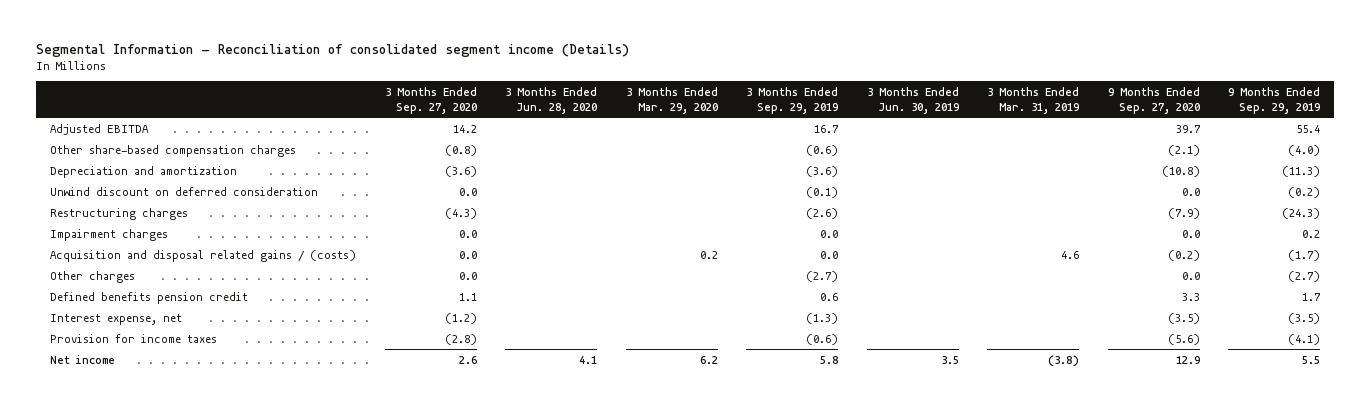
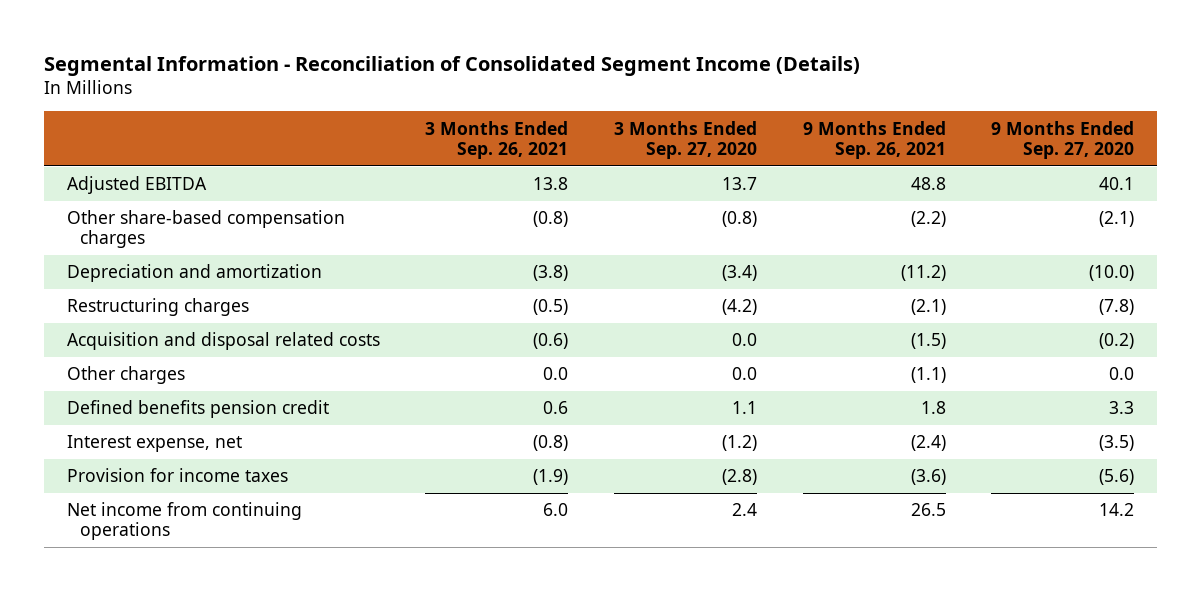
[35,43,629,57] Segmental Information - Reconciliation of consolidated segment income (Details) -> [43,55,860,76] Segmental Information - Reconciliation of Consolidated Segment Income (Details)
[505,86,598,114] 3 Months Ended Jun. 28, 2020 -> none
[625,86,718,114] 3 Months Ended Mar. 29, 2020 -> none
[746,86,839,114] 3 Months Ended Sep. 29, 2019 -> none
[866,86,959,114] 3 Months Ended Jun. 30, 2019 -> none
[987,86,1080,114] 3 Months Ended Mar. 31, 2019 -> none
[1228,86,1321,114] 9 Months Ended Sep. 29, 2019 -> none
none -> [425,120,569,159] 3 Months Ended Sep. 26, 2021
none -> [802,120,946,159] 9 Months Ended Sep. 26, 2021
[452,124,477,133] 14.2 -> [721,177,757,191] 13.7
[1175,124,1201,133] 39.7 -> [1099,177,1135,191] 40.1
[50,186,319,196] Unwind discount on deferred consideration -> none
[50,228,169,241] Impairment charges -> none
[444,165,477,177] (3.6) -> [721,265,757,282] (3.4)
[1161,165,1200,177] (10.8) -> [1089,265,1135,282] (10.0)
[444,207,477,219] (4.3) -> [721,299,757,316] (4.2)
[1167,207,1200,219] (7.9) -> [1099,299,1135,316] (7.8)
[50,249,357,262] Acquisition and disposal related gains / (costs) -> [66,332,380,351] Acquisition and disposal related costs
[50,354,116,364] Net income -> none
none -> [66,502,302,541] Net income from continuing operations

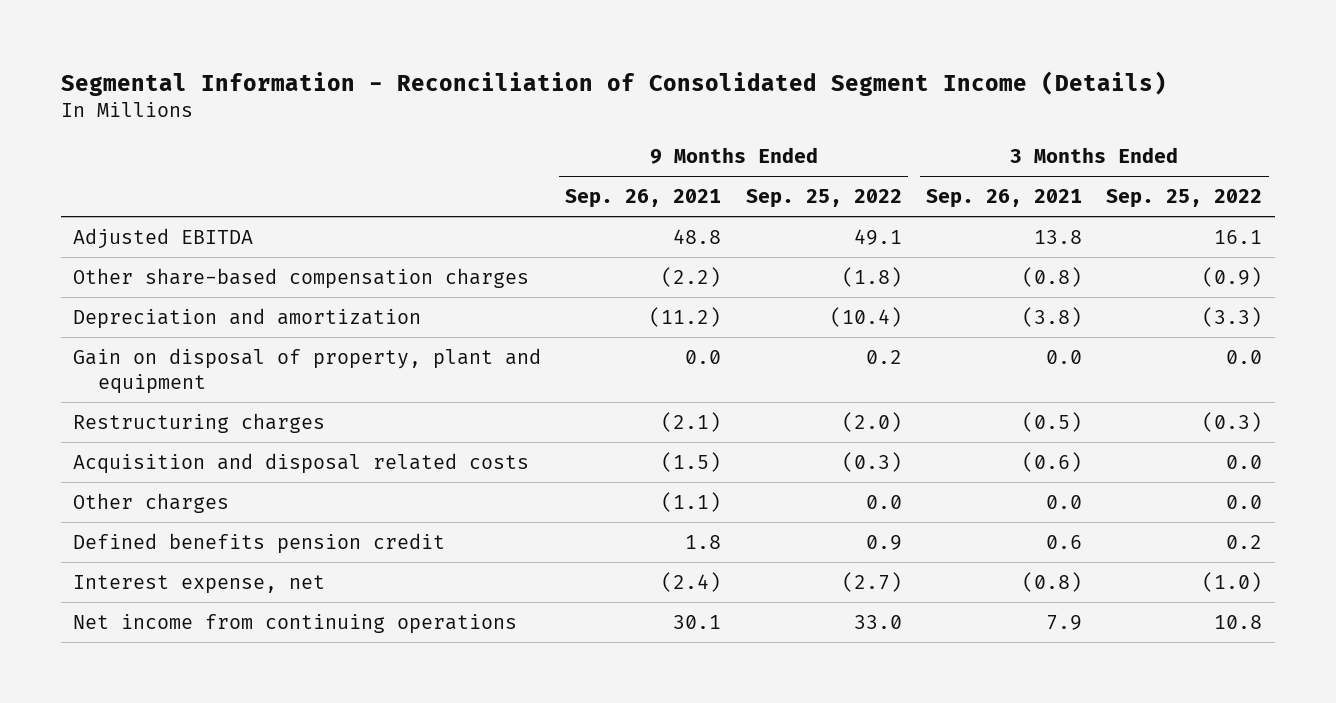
[613,120,757,159] 3 Months Ended Sep. 27, 2020 -> none
[991,120,1135,159] 9 Months Ended Sep. 27, 2020 -> none
none -> [745,188,902,208] Sep. 25, 2022
none -> [1106,188,1263,208] Sep. 25, 2022
none -> [73,347,542,394] Gain on disposal of property, plant and equipment
[66,468,288,483] Provision for income taxes -> none
[543,503,569,517] 6.0 -> [1046,614,1083,630] 7.9
[910,503,946,517] 26.5 -> [673,614,722,629] 30.1

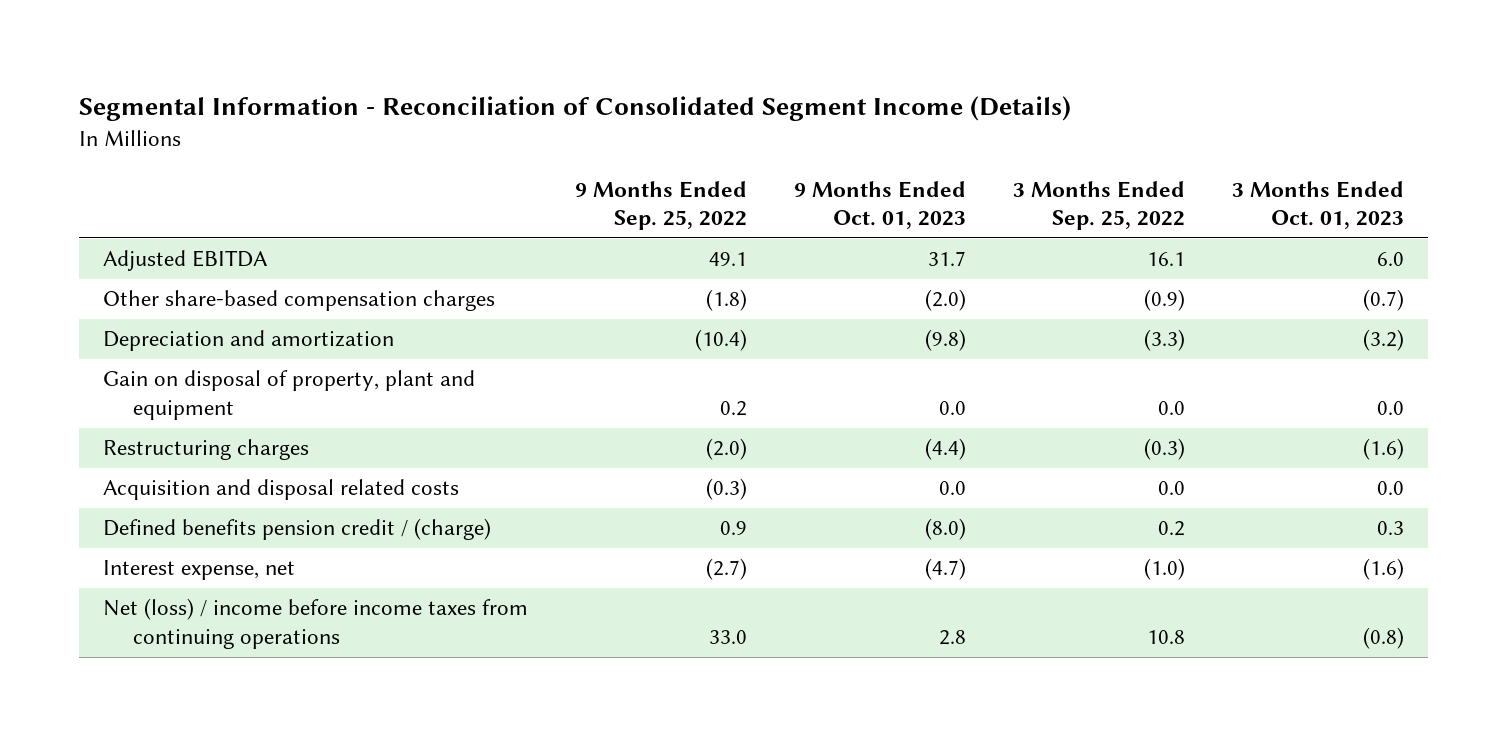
[565,188,722,208] Sep. 26, 2021 -> none
[926,188,1083,208] Sep. 26, 2021 -> none
none -> [793,180,966,230] 9 Months Ended Oct. 01, 2023
none -> [1232,180,1405,230] 3 Months Ended Oct. 01, 2023
[73,492,230,513] Other charges -> none
[73,532,446,554] Defined benefits pension credit -> [102,518,491,541] Defined benefits pension credit / (charge)
[73,613,518,634] Net income from continuing operations -> [102,598,528,650] Net (loss) / income before income taxes from continuing operations

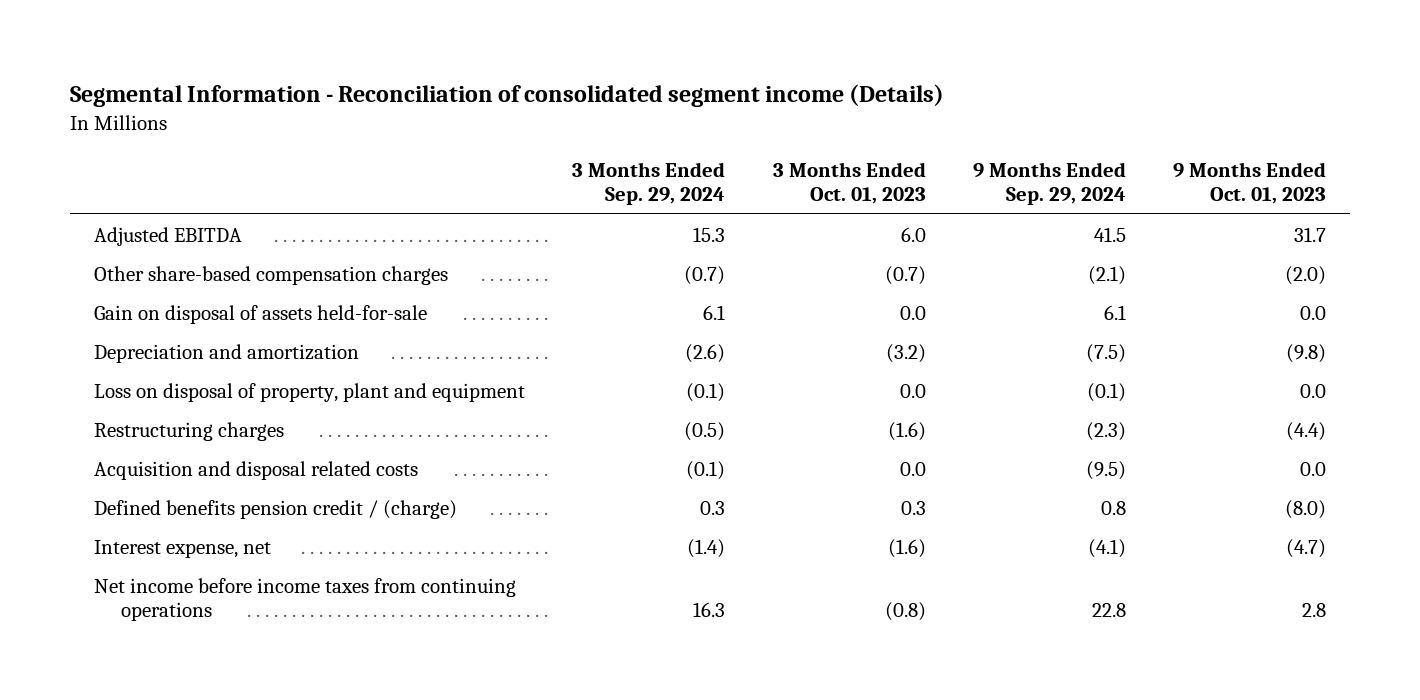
[79,95,1072,121] Segmental Information - Reconciliation of Consolidated Segment Income (Details) -> [69,83,944,107] Segmental Information - Reconciliation of consolidated segment income (Details)
[574,180,747,231] 9 Months Ended Sep. 25, 2022 -> none
[1012,180,1185,231] 3 Months Ended Sep. 25, 2022 -> none
none -> [572,161,726,206] 3 Months Ended Sep. 29, 2024
none -> [972,161,1126,206] 9 Months Ended Sep. 29, 2024
none -> [93,304,427,324] Gain on disposal of assets held-for-sale
[102,370,475,421] Gain on disposal of property, plant and equipment -> [93,382,525,402] Loss on disposal of property, plant and equipment
[102,598,528,650] Net (loss) / income before income taxes from continuing operations -> [93,577,516,622] Net income before income taxes from continuing operations

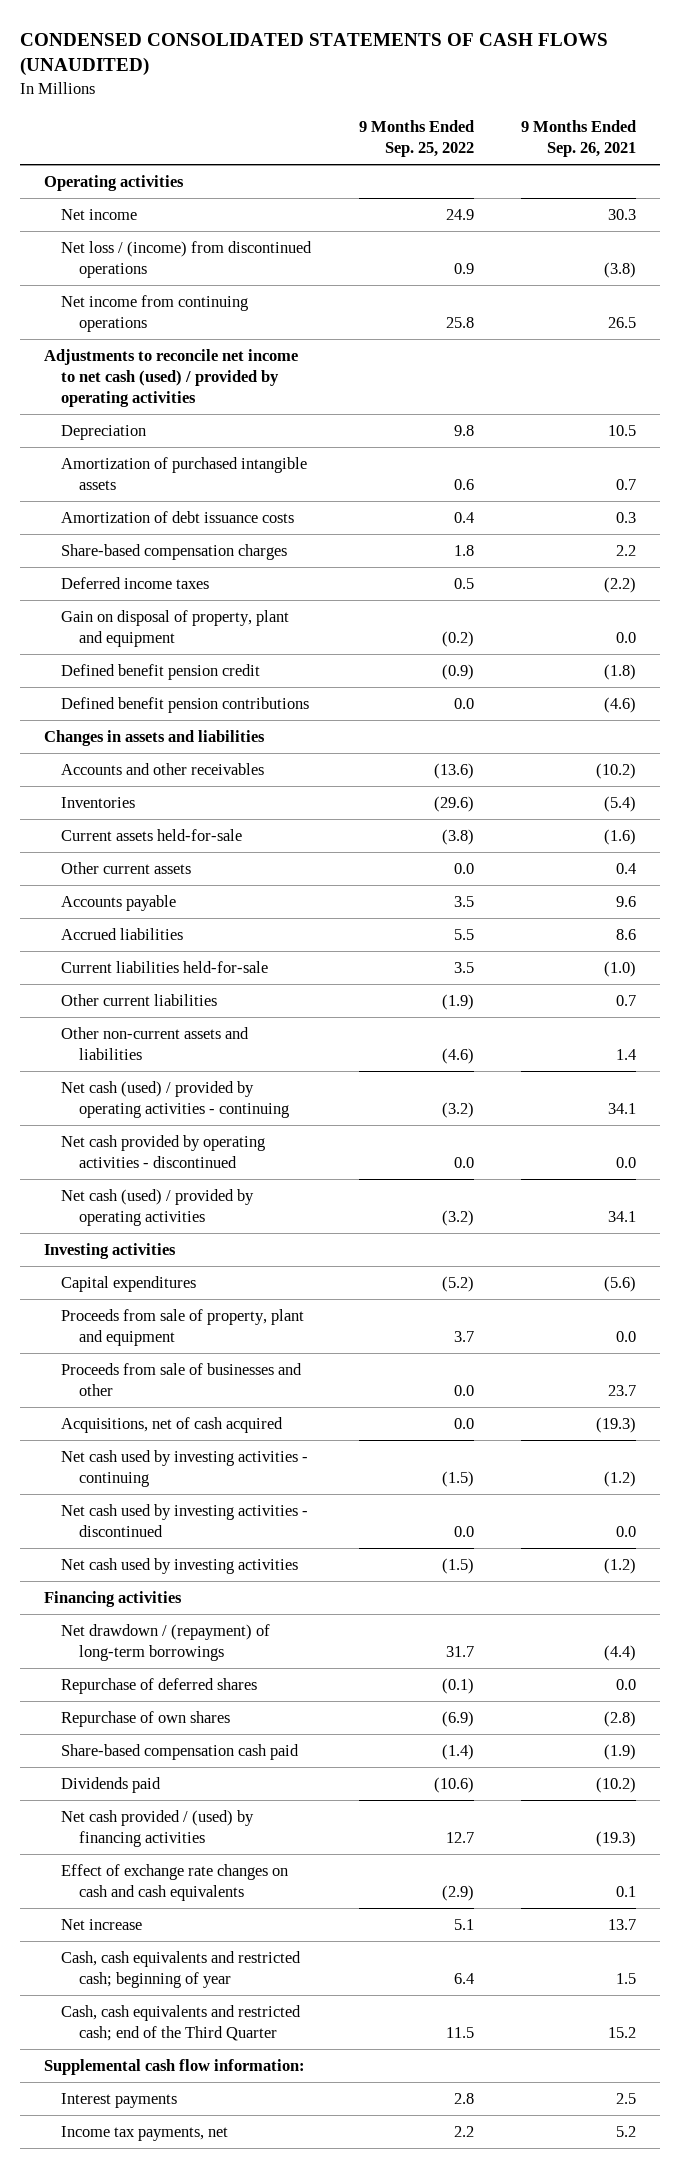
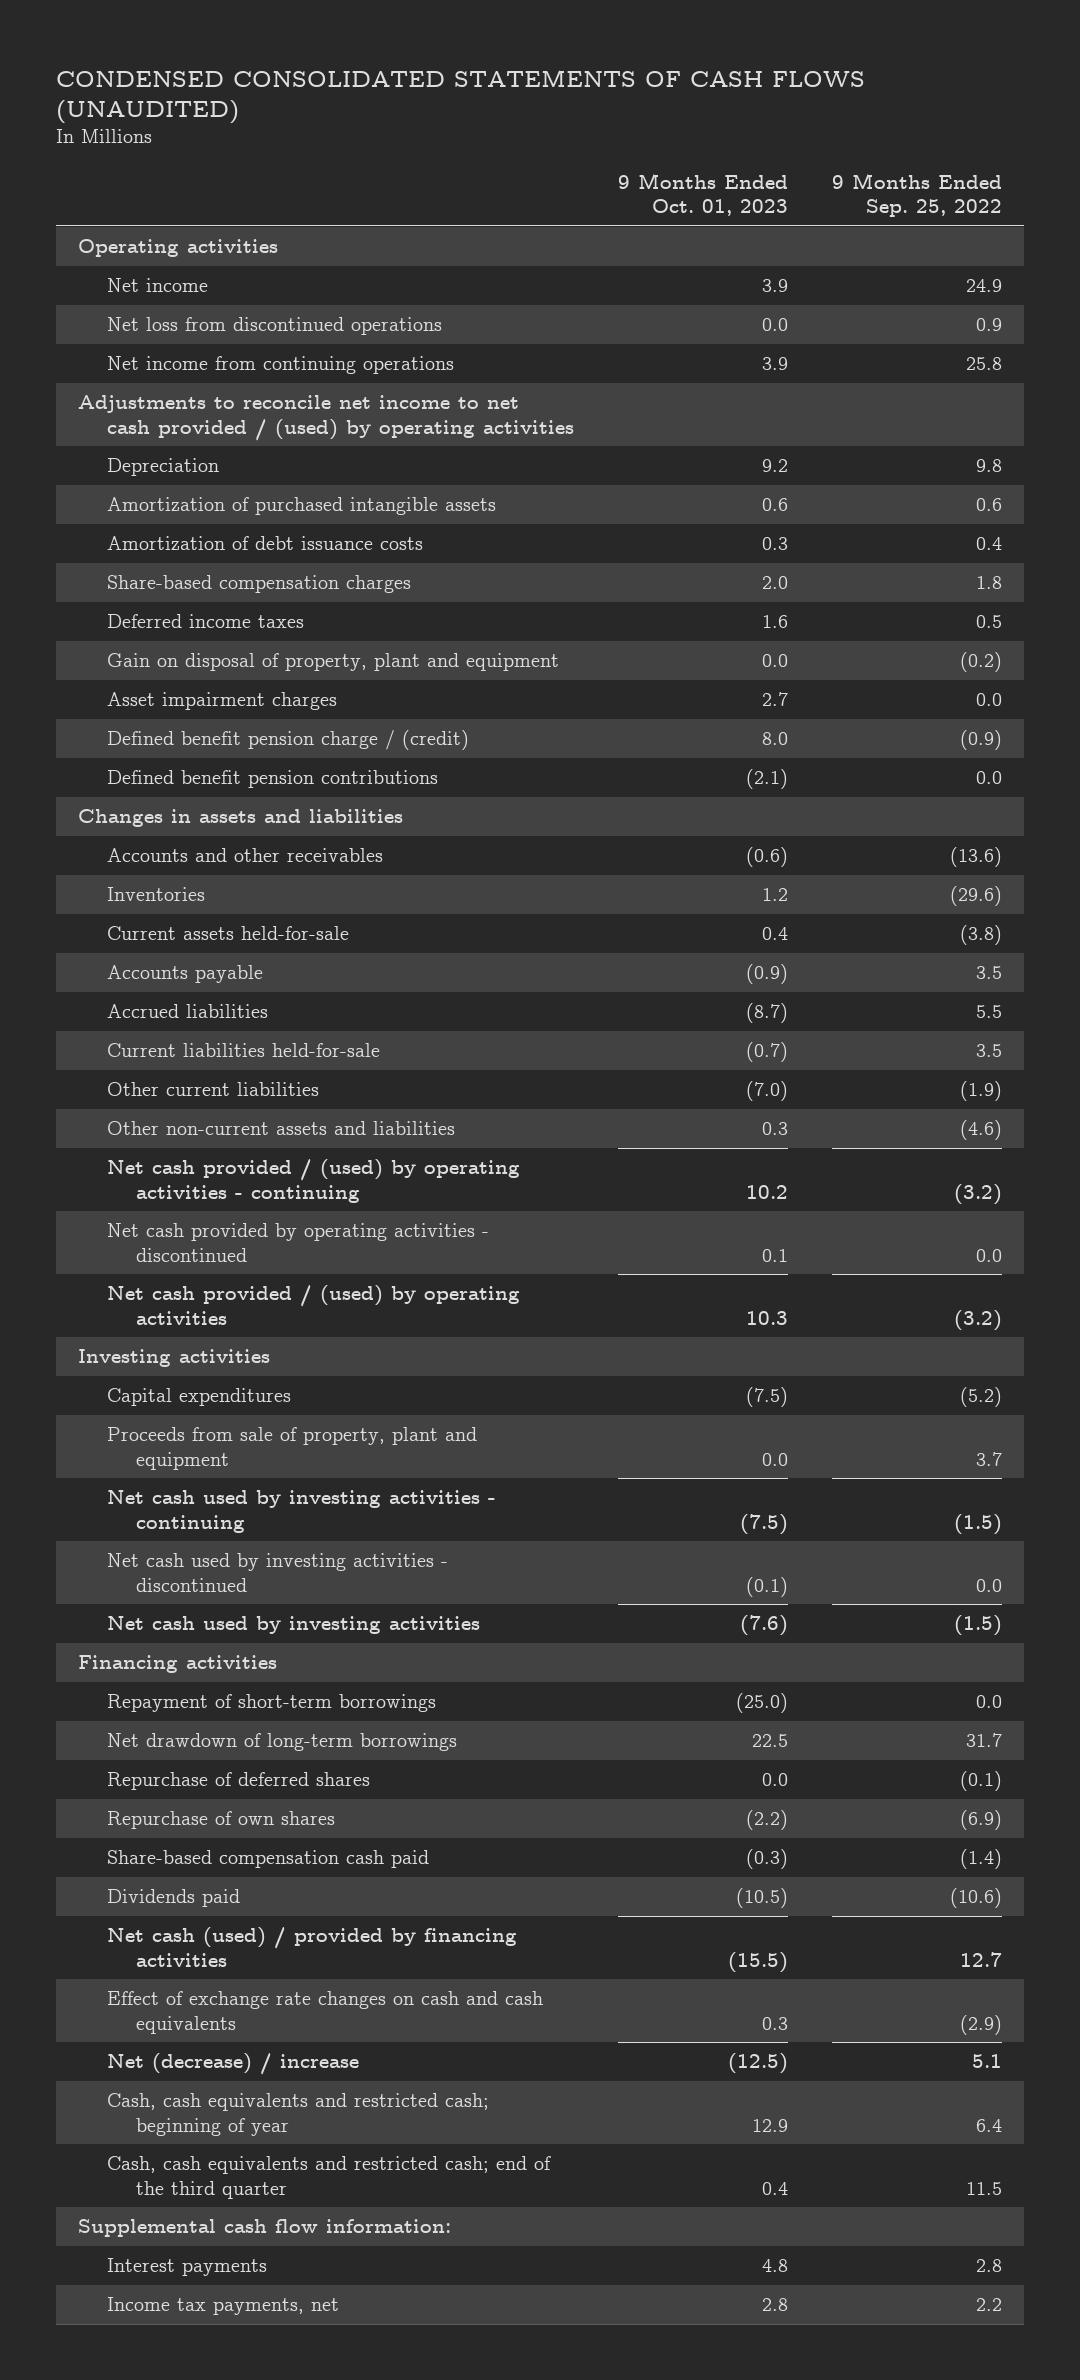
[521,120,637,158] 9 Months Ended Sep. 26, 2021 -> none
none -> [617,172,788,217] 9 Months Ended Oct. 01, 2023
[61,240,313,278] Net loss / (income) from discontinued operations -> [107,317,443,336] Net loss from discontinued operations
[43,348,298,408] Adjustments to reconcile net income to net cash (used) / provided by operating activities -> [78,395,575,441] Adjustments to reconcile net income to net cash provided / (used) by operating activities
none -> [107,692,338,711] Asset impairment charges
[61,663,261,680] Defined benefit pension credit -> [107,730,470,751] Defined benefit pension charge / (credit)
[61,861,192,874] Other current assets -> none
[61,1080,289,1118] Net cash (used) / provided by operating activities - continuing -> [107,1159,521,1203] Net cash provided / (used) by operating activities - continuing
[61,1188,255,1226] Net cash (used) / provided by operating activities -> [107,1285,521,1325] Net cash provided / (used) by operating activities
[61,1362,303,1396] Proceeds from sale of businesses and other -> none
[61,1416,284,1433] Acquisitions, net of cash acquired -> none
none -> [107,1694,437,1713] Repayment of short-term borrowings
[61,1623,271,1661] Net drawdown / (repayment) of long-term borrowings -> [107,1733,458,1752] Net drawdown of long-term borrowings
[61,1809,255,1847] Net cash provided / (used) by financing activities -> [107,1927,518,1967] Net cash (used) / provided by financing activities
[61,1918,143,1930] Net increase -> [107,2053,360,2076] Net (decrease) / increase
[61,2004,302,2041] Cash, cash equivalents and restricted cash; end of the Third Quarter -> [107,2156,552,2199] Cash, cash equivalents and restricted cash; end of the third quarter

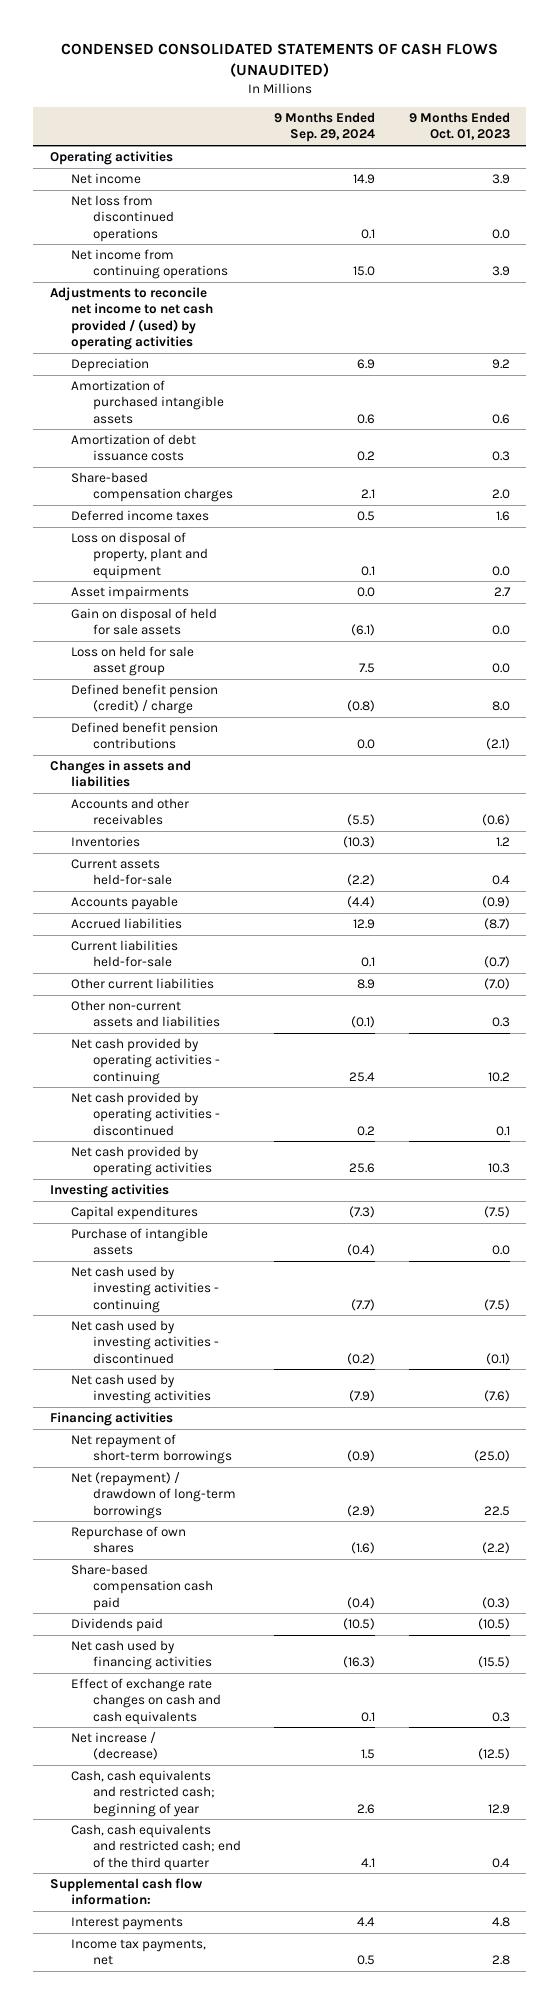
[831,172,1002,218] 9 Months Ended Sep. 25, 2022 -> none
none -> [274,112,376,143] 9 Months Ended Sep. 29, 2024
[107,653,560,672] Gain on disposal of property, plant and equipment -> [71,532,208,579] Loss on disposal of property, plant and equipment
[107,692,338,711] Asset impairment charges -> [71,586,190,601] Asset impairments
none -> [71,608,218,636] Gain on disposal of held for sale assets
none -> [71,646,195,677] Loss on held for sale asset group
[107,730,470,751] Defined benefit pension charge / (credit) -> [71,684,219,715] Defined benefit pension (credit) / charge
[107,1159,521,1203] Net cash provided / (used) by operating activities - continuing -> [71,1038,220,1085] Net cash provided by operating activities - continuing
[107,1285,521,1325] Net cash provided / (used) by operating activities -> [71,1146,212,1177] Net cash provided by operating activities
[107,1427,478,1470] Proceeds from sale of property, plant and equipment -> none
none -> [71,1228,209,1256] Purchase of intangible assets
[107,1772,371,1791] Repurchase of deferred shares -> none
[107,1694,437,1713] Repayment of short-term borrowings -> [71,1434,232,1465] Net repayment of short-term borrowings
[107,1733,458,1752] Net drawdown of long-term borrowings -> [71,1472,236,1519] Net (repayment) / drawdown of long-term borrowings
[107,1927,518,1967] Net cash (used) / provided by financing activities -> [71,1640,212,1671] Net cash used by financing activities
[107,2053,360,2076] Net (decrease) / increase -> [71,1732,158,1761] Net increase / (decrease)

